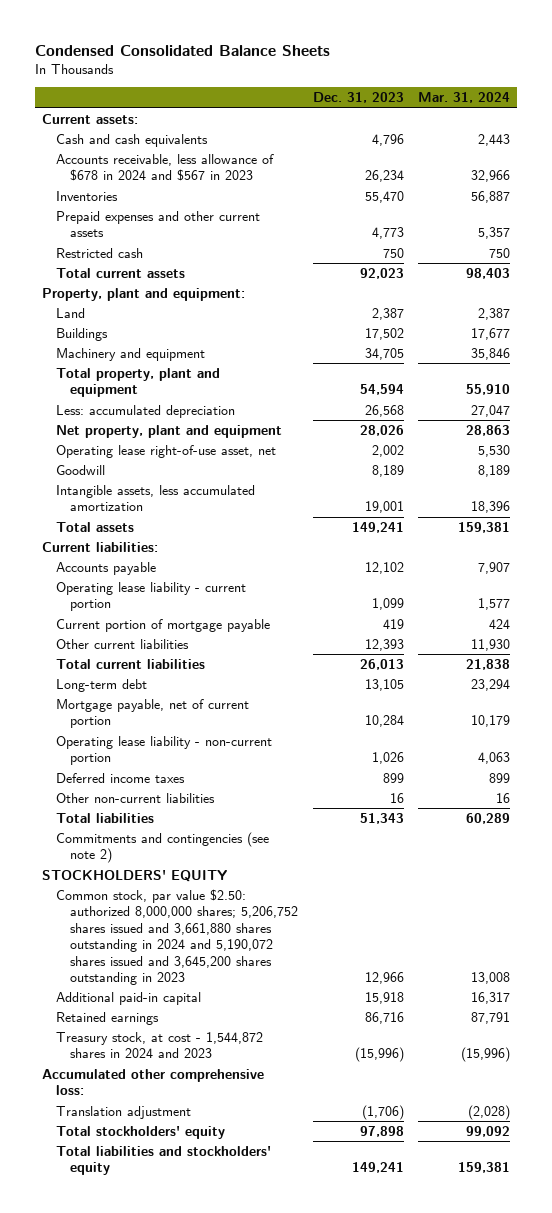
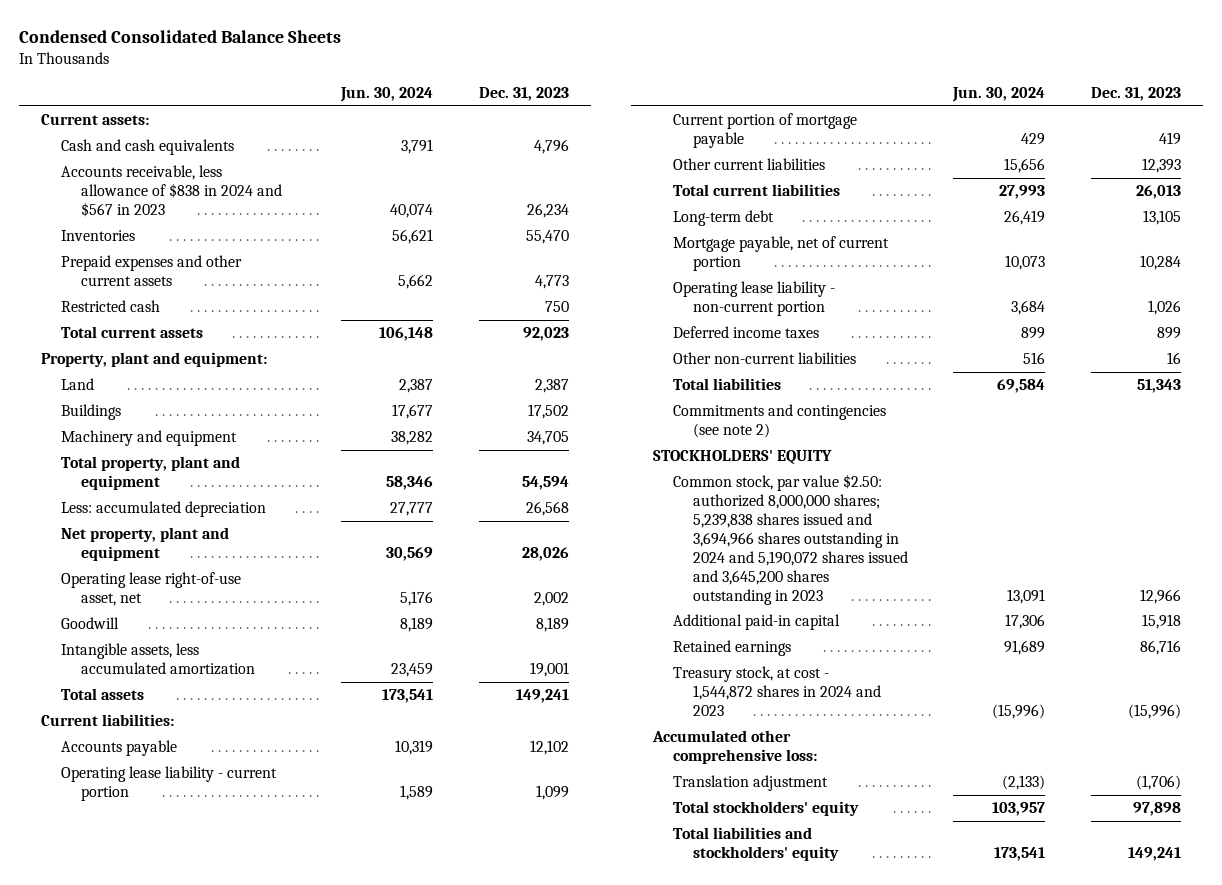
[418,92,511,104] Mar. 31, 2024 -> none
none -> [340,87,434,103] Jun. 30, 2024
[56,153,275,182] Accounts receivable, less allowance of $678 in 2024 and $567 in 2023 -> [61,165,283,218] Accounts receivable, less allowance of $838 in 2024 and $567 in 2023
[56,888,299,985] Common stock, par value $2.50: authorized 8,000,000 shares; 5,206,752 shares issued and 3,661,880 shares outstanding in 2024 and 5,190,072 shares issued and 3,645,200 shares outstanding in 2023 -> [673,474,908,605] Common stock, par value $2.50: authorized 8,000,000 shares; 5,239,838 shares issued and 3,694,966 shares outstanding in 2024 and 5,190,072 shares issued and 3,645,200 shares outstanding in 2023

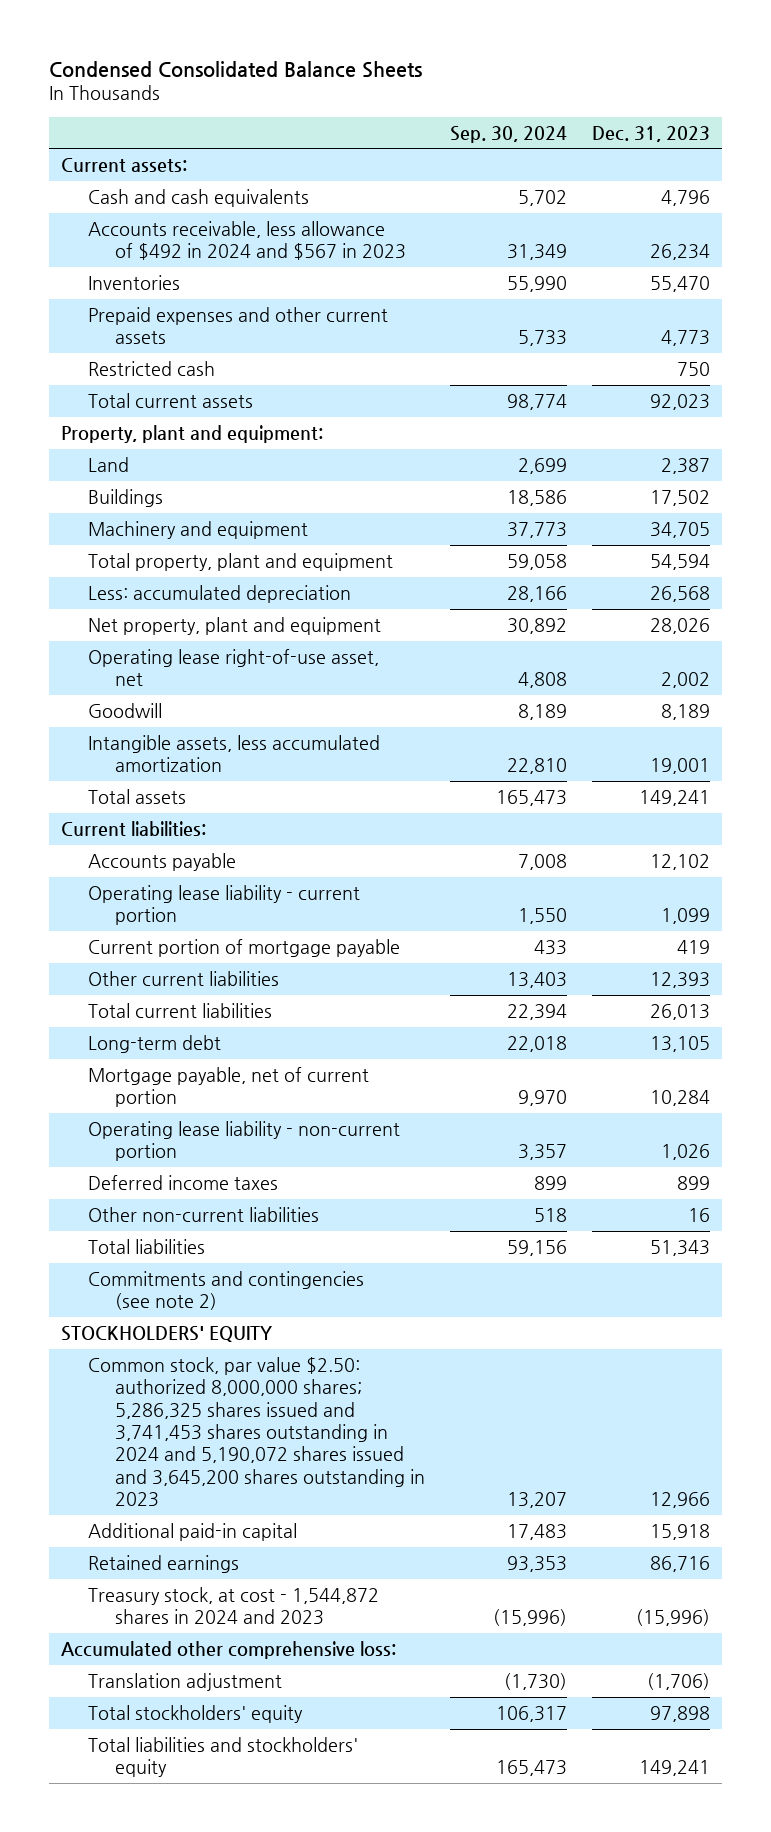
[340,87,434,103] Jun. 30, 2024 -> none
none -> [449,125,567,143] Sep. 30, 2024
[61,165,283,218] Accounts receivable, less allowance of $838 in 2024 and $567 in 2023 -> [87,220,406,261] Accounts receivable, less allowance of $492 in 2024 and $567 in 2023
[673,474,908,605] Common stock, par value $2.50: authorized 8,000,000 shares; 5,239,838 shares issued and 3,694,966 shares outstanding in 2024 and 5,190,072 shares issued and 3,645,200 shares outstanding in 2023 -> [87,1356,425,1508] Common stock, par value $2.50: authorized 8,000,000 shares; 5,286,325 shares issued and 3,741,453 shares outstanding in 2024 and 5,190,072 shares issued and 3,645,200 shares outstanding in 2023

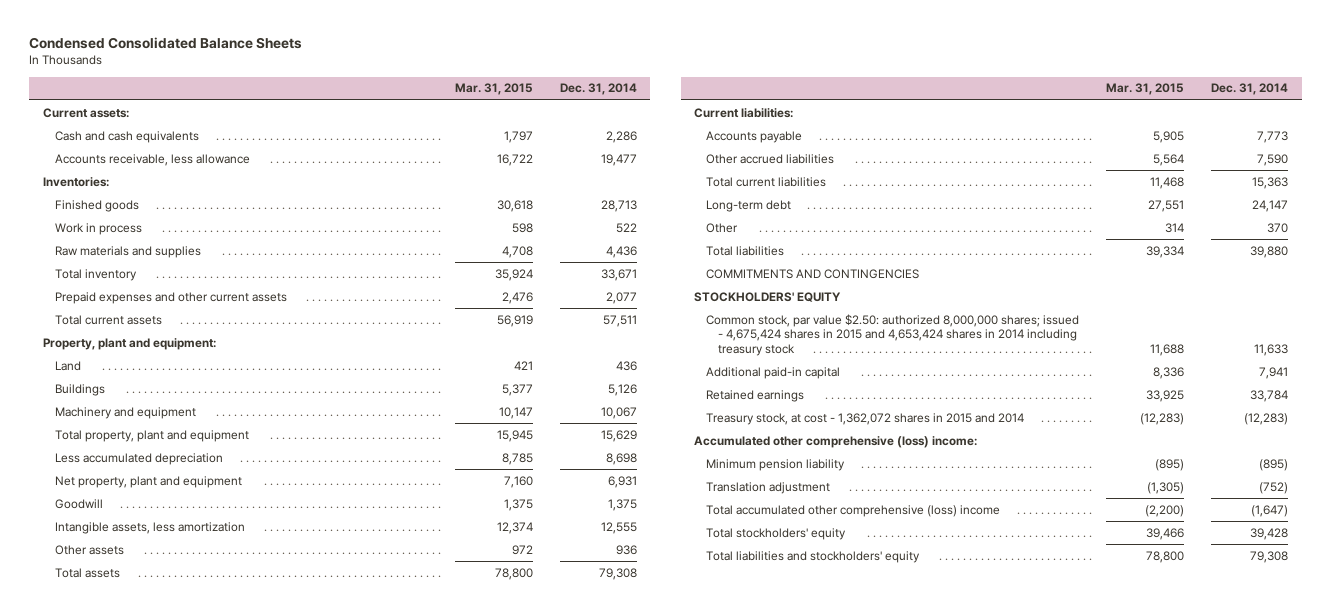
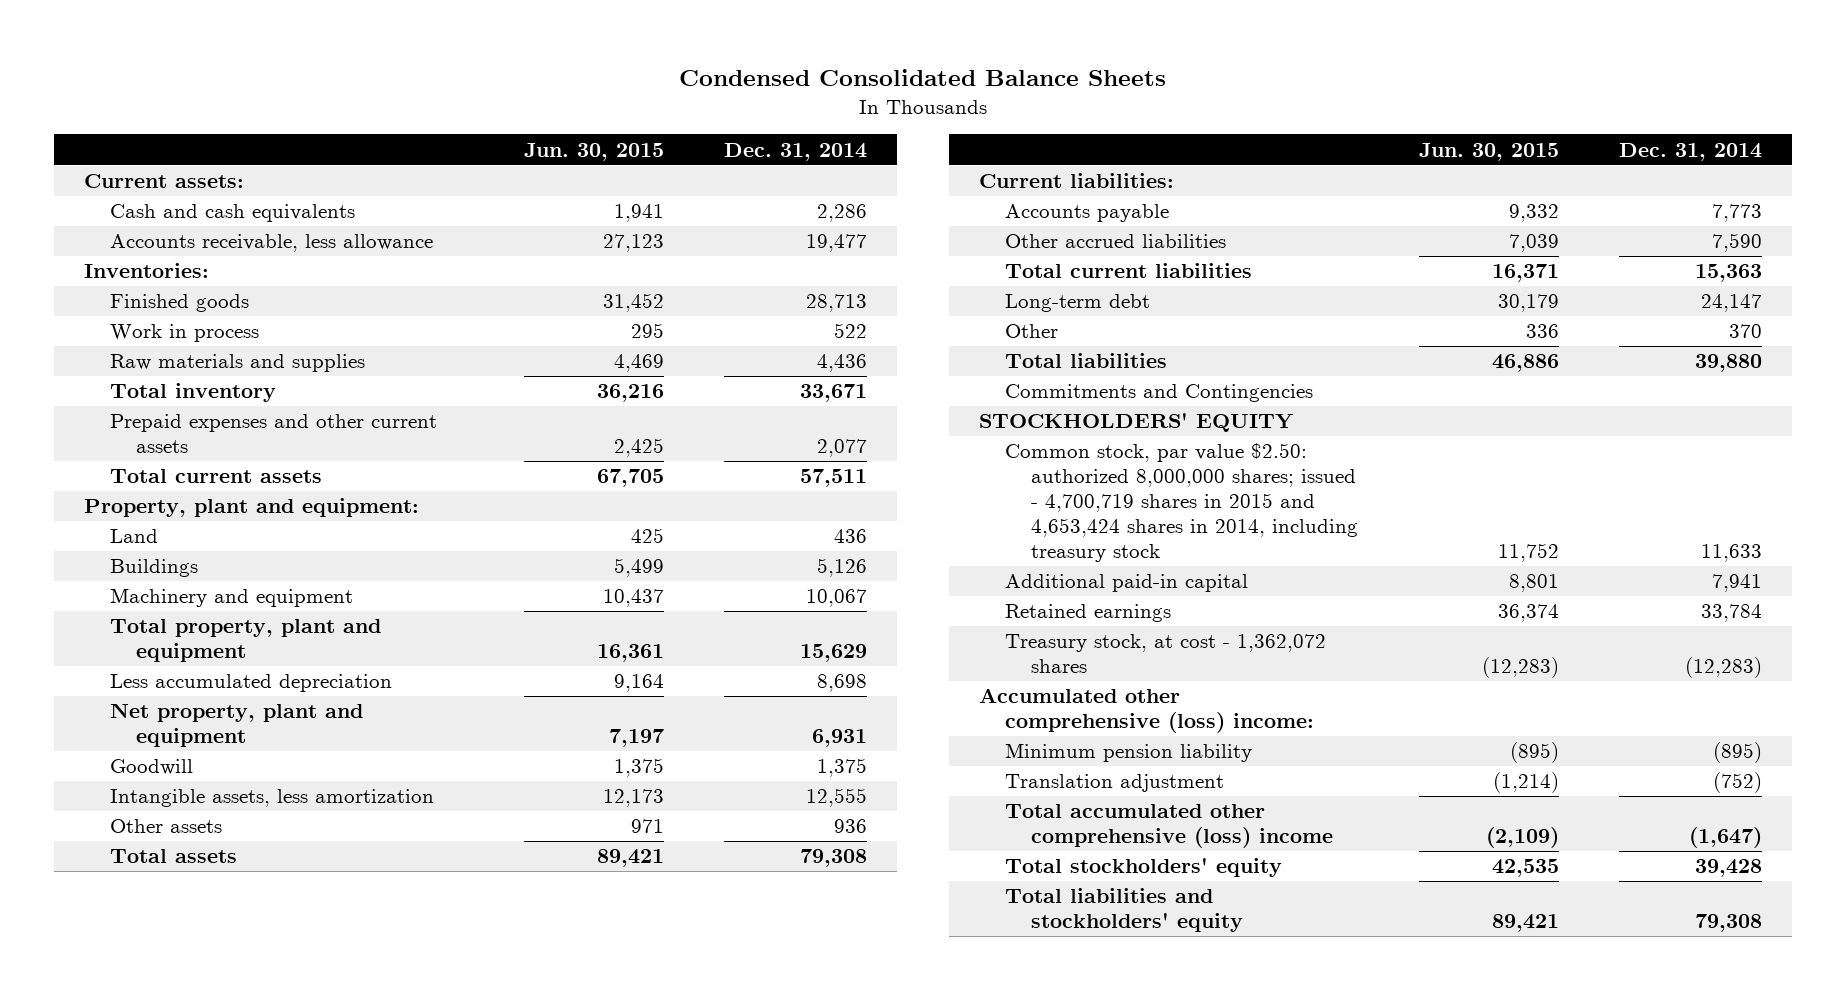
[454,83,533,96] Mar. 31, 2015 -> none
none -> [523,142,664,161] Jun. 30, 2015
[705,268,919,279] COMMITMENTS AND CONTINGENCIES -> [1005,384,1314,403] Commitments and Contingencies
[705,313,1079,356] Common stock, par value $2.50: authorized 8,000,000 shares; issued - 4,675,424 shares in 2015 and 4,653,424 shares in 2014 including treasury stock -> [1005,443,1359,562] Common stock, par value $2.50: authorized 8,000,000 shares; issued - 4,700,719 shares in 2015 and 4,653,424 shares in 2014, including treasury stock
[705,412,1024,425] Treasury stock, at cost - 1,362,072 shares in 2015 and 2014 -> [1005,634,1327,674] Treasury stock, at cost - 1,362,072 shares

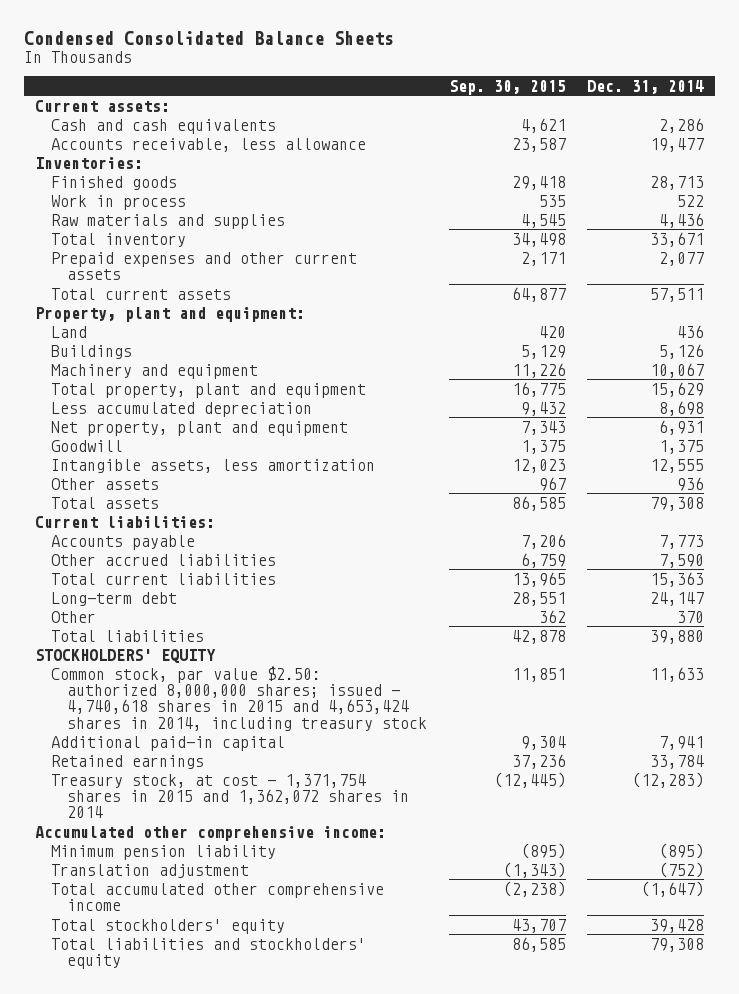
[523,142,664,161] Jun. 30, 2015 -> none
none -> [448,79,566,95] Sep. 30, 2015
[1005,384,1314,403] Commitments and Contingencies -> none
[1005,443,1359,562] Common stock, par value $2.50: authorized 8,000,000 shares; issued - 4,700,719 shares in 2015 and 4,653,424 shares in 2014, including treasury stock -> [50,665,427,731] Common stock, par value $2.50: authorized 8,000,000 shares; issued - 4,740,618 shares in 2015 and 4,653,424 shares in 2014, including treasury stock
[1005,634,1327,674] Treasury stock, at cost - 1,362,072 shares -> [50,773,409,819] Treasury stock, at cost - 1,371,754 shares in 2015 and 1,362,072 shares in 2014
[978,688,1315,734] Accumulated other comprehensive (loss) income: -> [35,825,387,841] Accumulated other comprehensive income:
[1005,804,1334,849] Total accumulated other comprehensive (loss) income -> [50,882,384,912] Total accumulated other comprehensive income

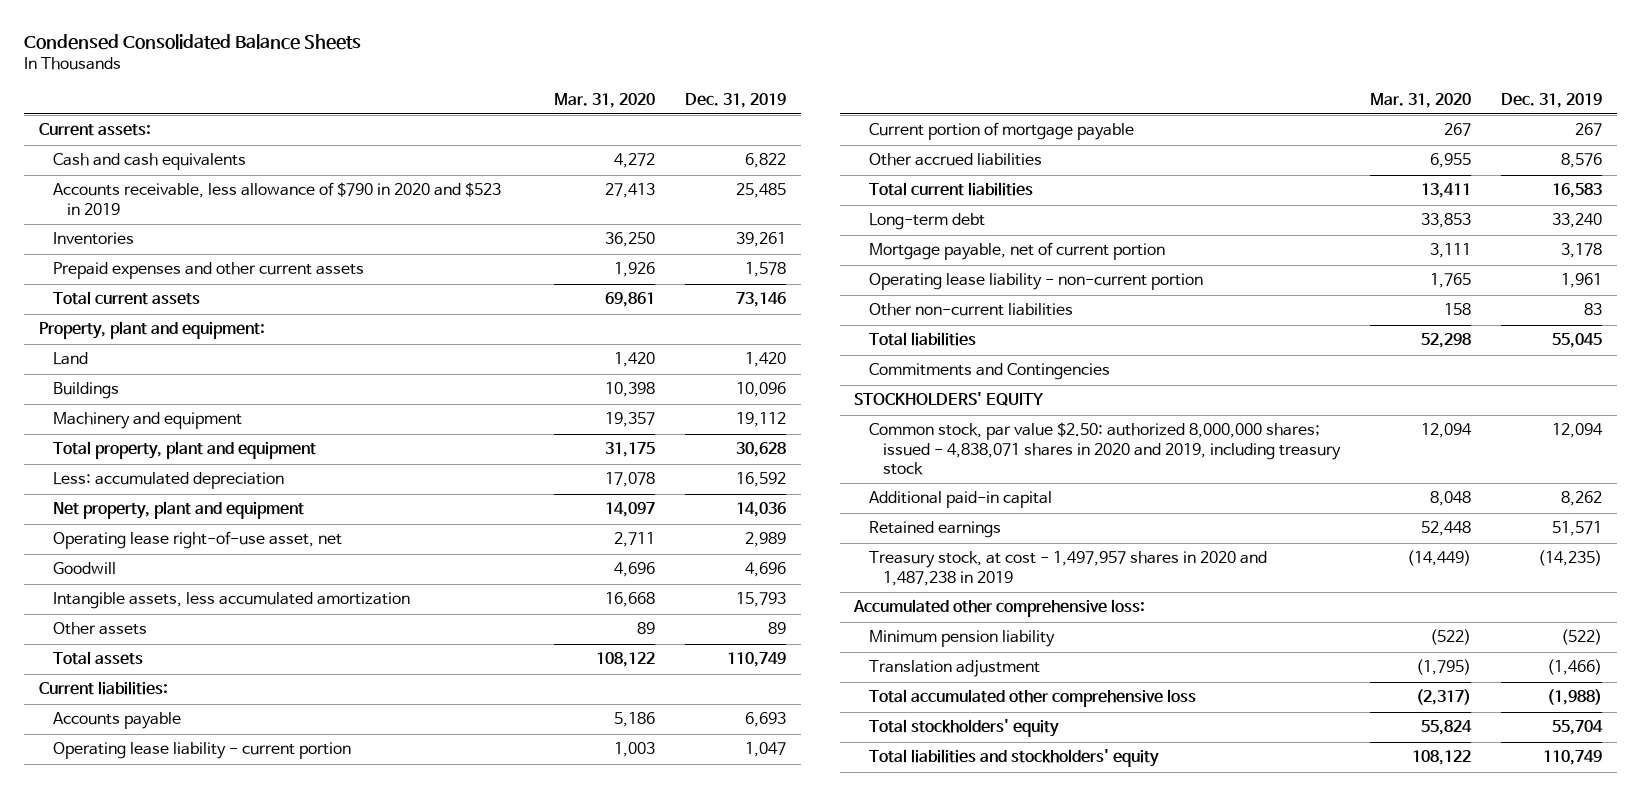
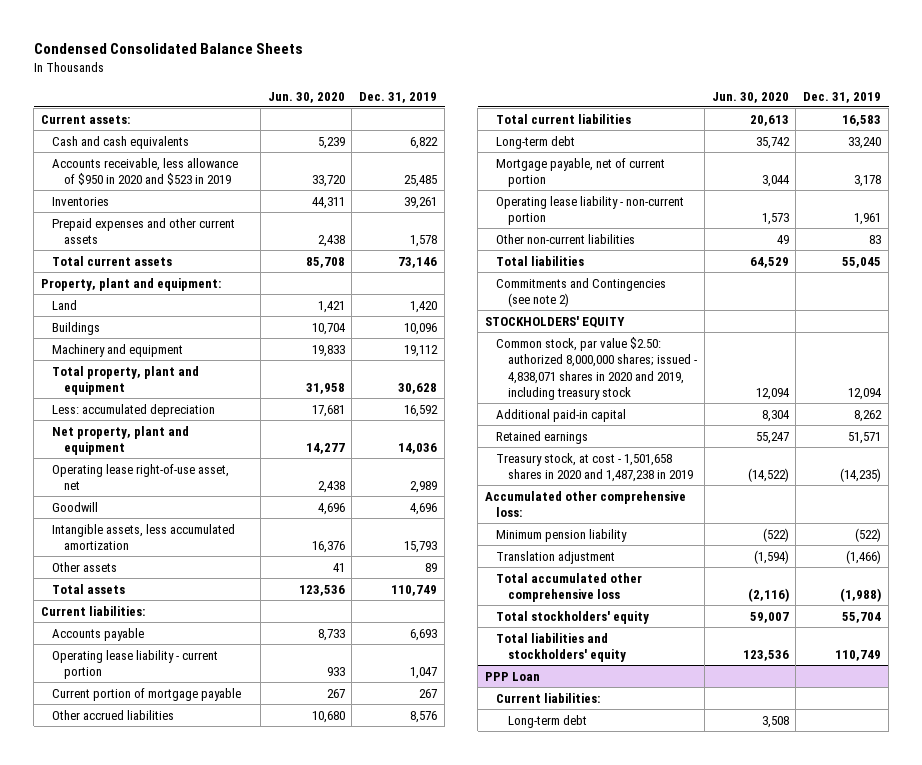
[554,92,656,108] Mar. 31, 2020 -> none
none -> [267,91,345,103] Jun. 30, 2020
[52,182,501,215] Accounts receivable, less allowance of $790 in 2020 and $523 in 2019 -> [52,157,239,186] Accounts receivable, less allowance of $950 in 2020 and $523 in 2019
[868,363,1110,381] Commitments and Contingencies -> [496,277,667,308] Commitments and Contingencies (see note 2)
[868,551,1267,586] Treasury stock, at cost - 1,497,957 shares in 2020 and 1,487,238 in 2019 -> [496,452,693,483] Treasury stock, at cost - 1,501,658 shares in 2020 and 1,487,238 in 2019
none -> [484,671,540,681] PPP Loan
none -> [496,692,601,703] Current liabilities:
none -> [507,714,587,728] Long-term debt

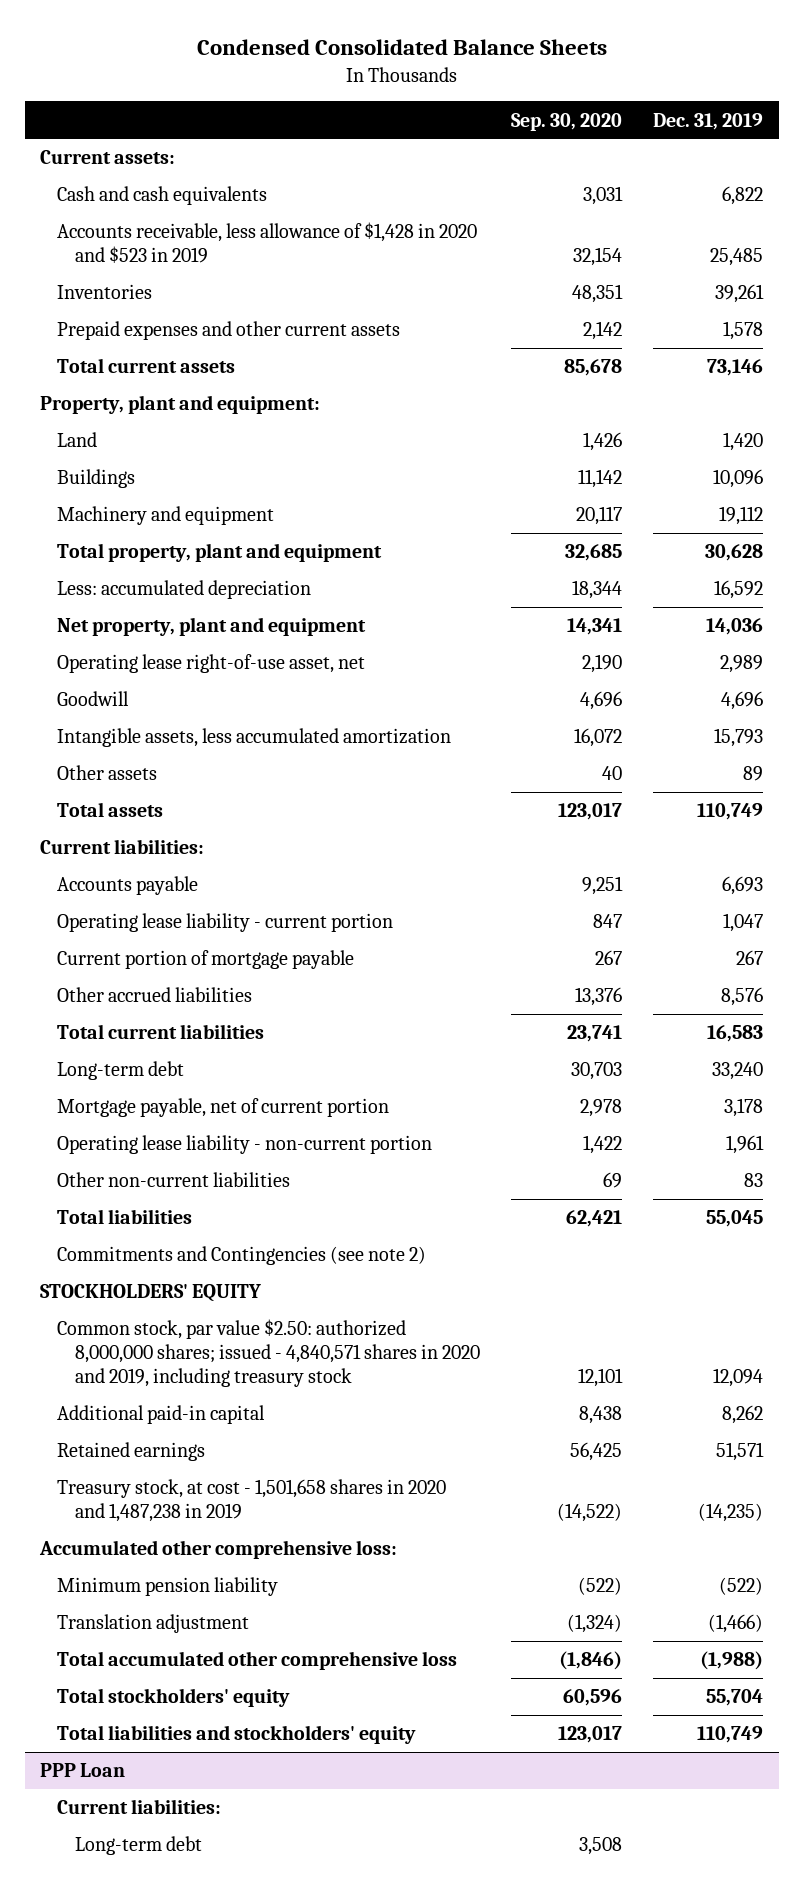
[267,91,345,103] Jun. 30, 2020 -> none
none -> [510,112,622,131] Sep. 30, 2020
[52,157,239,186] Accounts receivable, less allowance of $950 in 2020 and $523 in 2019 -> [57,222,478,264] Accounts receivable, less allowance of $1,428 in 2020 and $523 in 2019
[496,336,697,401] Common stock, par value $2.50: authorized 8,000,000 shares; issued - 4,838,071 shares in 2020 and 2019, including treasury stock -> [57,1319,480,1388] Common stock, par value $2.50: authorized 8,000,000 shares; issued - 4,840,571 shares in 2020 and 2019, including treasury stock

